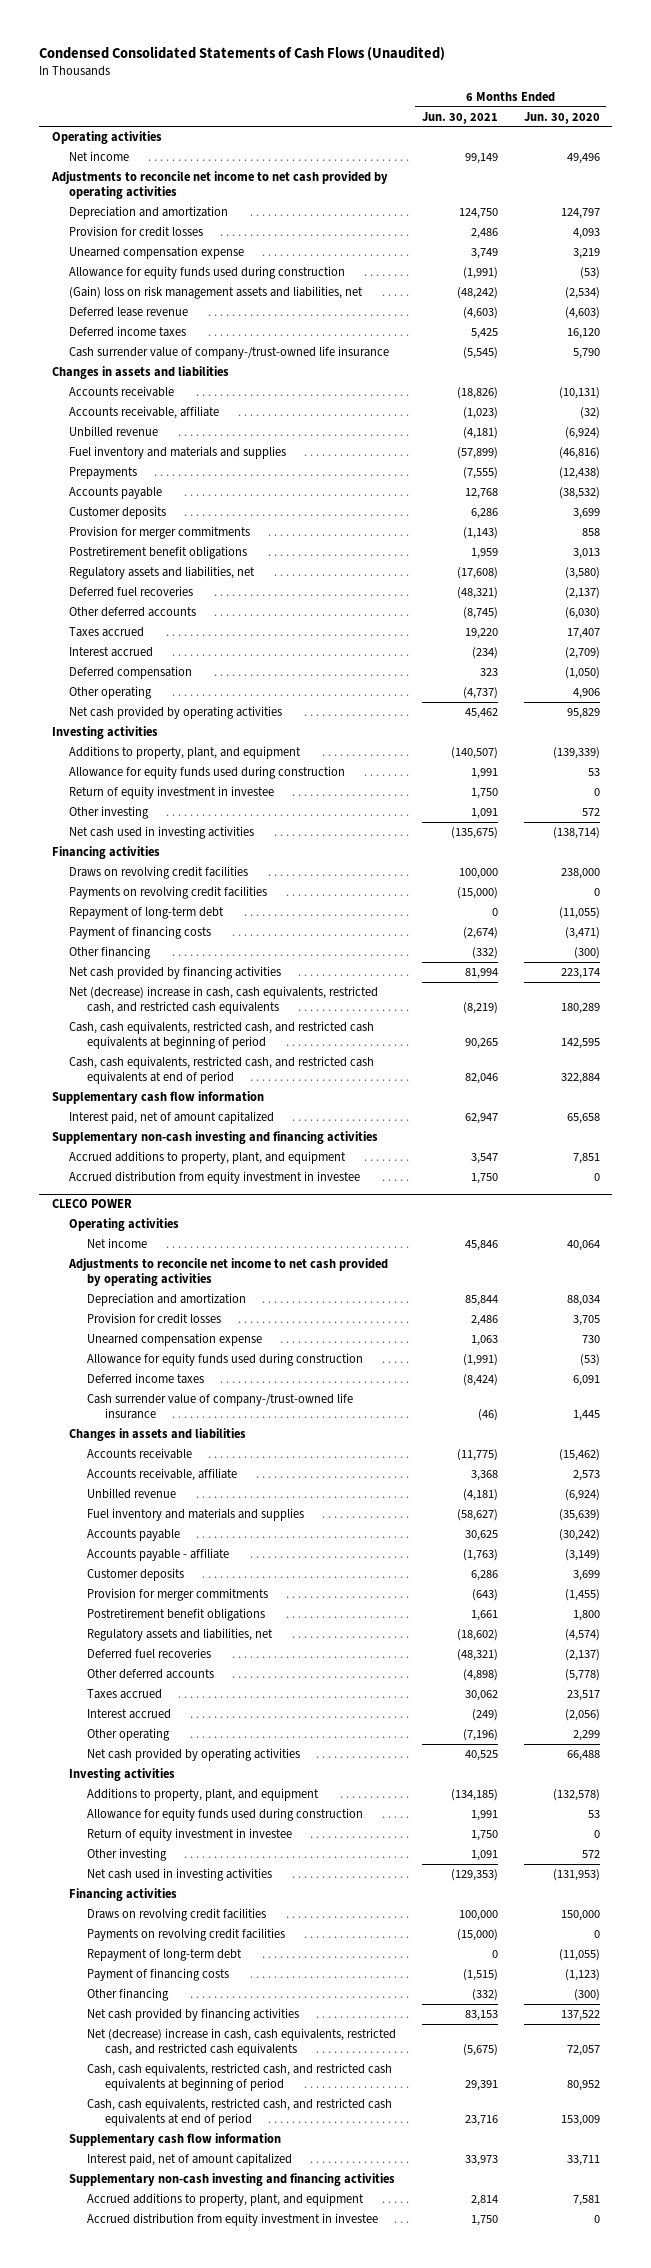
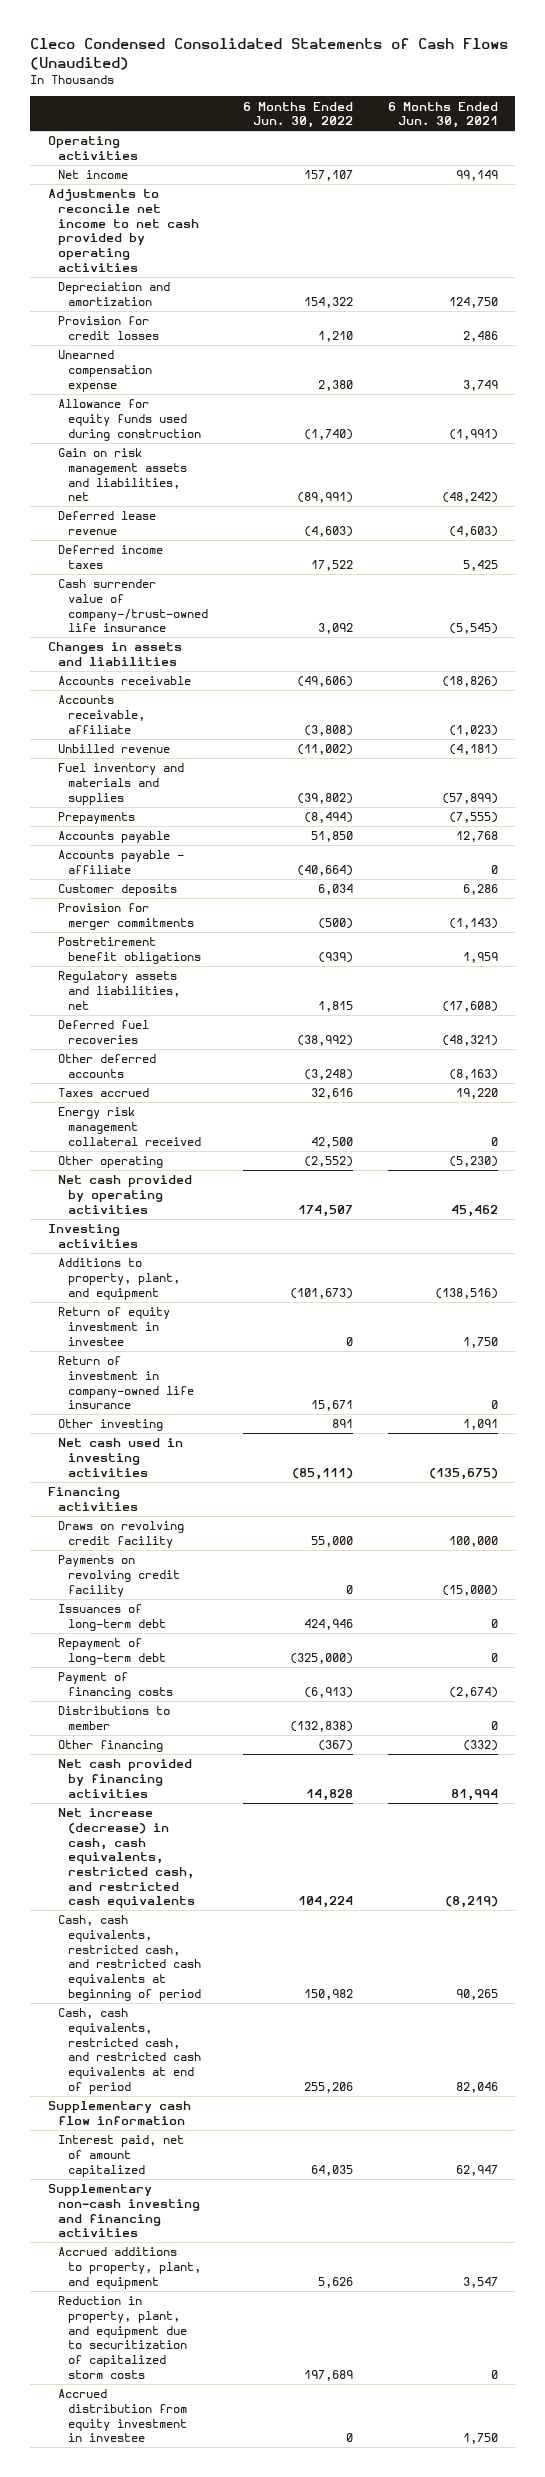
[38,45,445,61] Condensed Consolidated Statements of Cash Flows (Unaudited) -> [30,37,509,70] Cleco Condensed Consolidated Statements of Cash Flows (Unaudited)
[523,111,600,124] Jun. 30, 2020 -> none
none -> [242,101,353,129] 6 Months Ended Jun. 30, 2022
[69,285,364,299] (Gain) loss on risk management assets and liabilities, net -> [57,448,187,502] Gain on risk management assets and liabilities, net
none -> [57,850,184,874] Accounts payable - affiliate
[462,606,498,619] (8,745) -> [448,1068,498,1080] (8,163)
[69,646,154,657] Interest accrued -> none
[69,665,193,679] Deferred compensation -> none
none -> [57,1107,201,1146] Energy risk management collateral received
[462,686,498,699] (4,737) -> [448,1156,498,1168] (5,230)
[69,765,346,779] Allowance for equity funds used during construction -> none
[450,746,498,759] (140,507) -> [434,1287,498,1299] (138,516)
none -> [57,1356,194,1410] Return of investment in company-owned life insurance
[69,865,249,879] Draws on revolving credit facilities -> [57,1521,184,1548] Draws on revolving credit facility
[69,885,268,899] Payments on revolving credit facilities -> [57,1555,180,1597] Payments on revolving credit facility
none -> [57,1604,166,1631] Issuances of long-term debt
none -> [57,1706,170,1730] Distributions to member
[69,985,379,1014] Net (decrease) increase in cash, cash equivalents, restricted cash, and restricted cash equivalents -> [57,1808,195,1909] Net increase (decrease) in cash, cash equivalents, restricted cash, and restricted cash equivalents
[69,1170,361,1184] Accrued distribution from equity investment in investee -> none
[51,1199,132,1209] CLECO POWER -> none
[69,1217,180,1231] Operating activities -> none
[86,1237,147,1248] Net income -> none
[68,1257,389,1286] Adjustments to reconcile net income to net cash provided by operating activities -> none
[86,1292,246,1306] Depreciation and amortization -> none
[86,1312,221,1324] Provision for credit losses -> none
[86,1332,262,1346] Unearned compensation expense -> none
[86,1352,363,1366] Allowance for equity funds used during construction -> none
[86,1372,204,1384] Deferred income taxes -> none
[86,1392,353,1419] Cash surrender value of company-/trust-owned life insurance -> none
[69,1427,247,1441] Changes in assets and liabilities -> none
[86,1447,192,1459] Accounts receivable -> none
[86,1467,237,1481] Accounts receivable, affiliate -> none
[86,1487,176,1499] Unbilled revenue -> none
[86,1507,304,1521] Fuel inventory and materials and supplies -> none
[86,1528,180,1541] Accounts payable -> none
[86,1547,229,1561] Accounts payable - affiliate -> none
[86,1567,184,1581] Customer deposits -> none
[86,1587,268,1601] Provision for merger commitments -> none
[86,1607,265,1621] Postretirement benefit obligations -> none
[86,1627,273,1641] Regulatory assets and liabilities, net -> none
[86,1647,211,1659] Deferred fuel recoveries -> none
[86,1668,214,1679] Other deferred accounts -> none
[86,1688,162,1699] Taxes accrued -> none
[86,1708,171,1719] Interest accrued -> none
[86,1727,170,1741] Other operating -> none
[86,1747,300,1761] Net cash provided by operating activities -> none
[69,1767,176,1781] Investing activities -> none
[86,1787,319,1801] Additions to property, plant, and equipment -> none
[86,1807,363,1821] Allowance for equity funds used during construction -> none
[86,1827,292,1841] Return of equity investment in investee -> none
[86,1847,167,1861] Other investing -> none
[86,1867,272,1881] Net cash used in investing activities -> none
[69,1887,178,1901] Financing activities -> none
[86,1907,266,1921] Draws on revolving credit facilities -> none
[86,1927,285,1941] Payments on revolving credit facilities -> none
[86,1948,242,1961] Repayment of long-term debt -> none
[86,1967,229,1981] Payment of financing costs -> none
[86,1987,169,2001] Other financing -> none
[86,2007,299,2021] Net cash provided by financing activities -> none
[86,2027,396,2056] Net (decrease) increase in cash, cash equivalents, restricted cash, and restricted cash equivalents -> none
[86,2062,392,2091] Cash, cash equivalents, restricted cash, and restricted cash equivalents at beginning of period -> none
[86,2097,392,2126] Cash, cash equivalents, restricted cash, and restricted cash equivalents at end of period -> none
[69,2132,282,2146] Supplementary cash flow information -> none
[86,2152,292,2166] Interest paid, net of amount capitalized -> none
[69,2172,396,2186] Supplementary non-cash investing and financing activities -> none
[86,2192,364,2206] Accrued additions to property, plant, and equipment -> none
none -> [57,2296,187,2379] Reduction in property, plant, and equipment due to securitization of capitalized storm costs

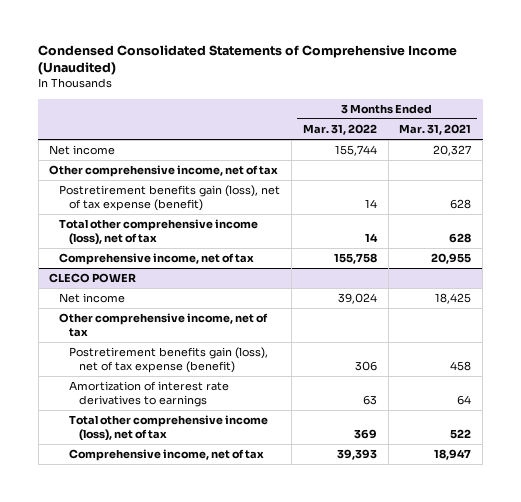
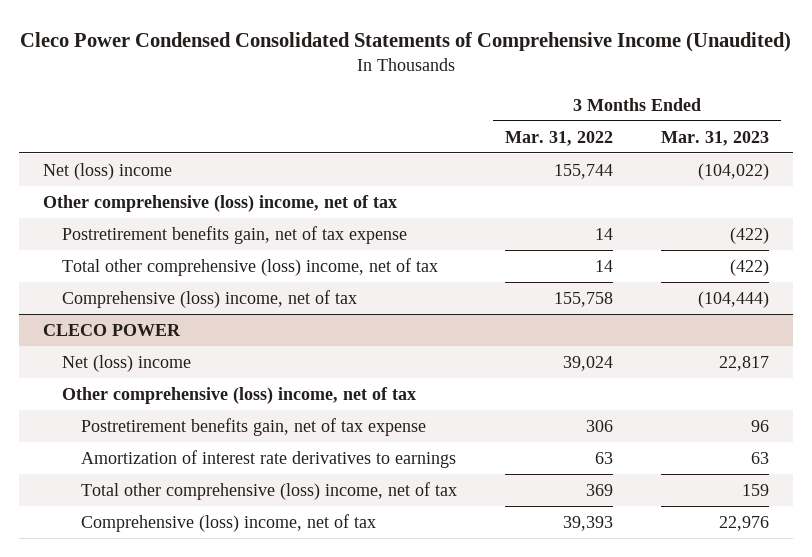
[38,45,458,76] Condensed Consolidated Statements of Comprehensive Income (Unaudited) -> [20,31,792,52] Cleco Power Condensed Consolidated Statements of Comprehensive Income (Unaudited)
[399,123,472,135] Mar. 31, 2021 -> none
none -> [660,130,769,146] Mar. 31, 2023
[49,145,116,156] Net income -> [43,162,173,180] Net (loss) income
[49,165,279,178] Other comprehensive income, net of tax -> [43,194,398,212] Other comprehensive (loss) income, net of tax
[59,185,281,212] Postretirement benefits gain (loss), net of tax expense (benefit) -> [62,225,408,244] Postretirement benefits gain, net of tax expense
[59,219,259,246] Total other comprehensive income (loss), net of tax -> [62,257,439,276] Total other comprehensive (loss) income, net of tax
[59,253,255,266] Comprehensive income, net of tax -> [62,289,358,308] Comprehensive (loss) income, net of tax
[59,293,126,304] Net income -> [62,354,192,372] Net (loss) income
[59,313,269,338] Other comprehensive income, net of tax -> [62,386,417,404] Other comprehensive (loss) income, net of tax
[68,347,268,374] Postretirement benefits gain (loss), net of tax expense (benefit) -> [81,417,427,436] Postretirement benefits gain, net of tax expense
[68,415,268,442] Total other comprehensive income (loss), net of tax -> [81,481,458,500] Total other comprehensive (loss) income, net of tax
[68,449,264,462] Comprehensive income, net of tax -> [81,513,377,532] Comprehensive (loss) income, net of tax

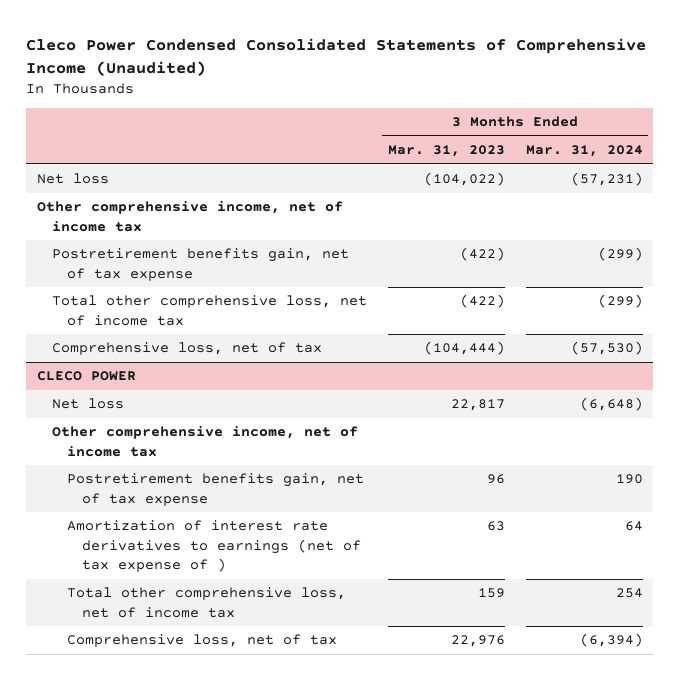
[505,130,614,146] Mar. 31, 2022 -> none
none -> [525,145,643,158] Mar. 31, 2024
[43,162,173,180] Net (loss) income -> [36,173,109,185] Net loss
[43,194,398,212] Other comprehensive (loss) income, net of tax -> [36,201,343,232] Other comprehensive income, net of income tax
[62,257,439,276] Total other comprehensive (loss) income, net of tax -> [51,295,367,326] Total other comprehensive loss, net of income tax
[62,289,358,308] Comprehensive (loss) income, net of tax -> [51,342,322,356] Comprehensive loss, net of tax
[62,354,192,372] Net (loss) income -> [51,398,124,410] Net loss
[62,386,417,404] Other comprehensive (loss) income, net of tax -> [51,426,358,457] Other comprehensive income, net of income tax
[81,449,457,468] Amortization of interest rate derivatives to earnings -> [66,520,361,573] Amortization of interest rate derivatives to earnings (net of tax expense of )
[81,481,458,500] Total other comprehensive (loss) income, net of tax -> [66,587,346,618] Total other comprehensive loss, net of income tax
[81,513,377,532] Comprehensive (loss) income, net of tax -> [66,634,337,648] Comprehensive loss, net of tax

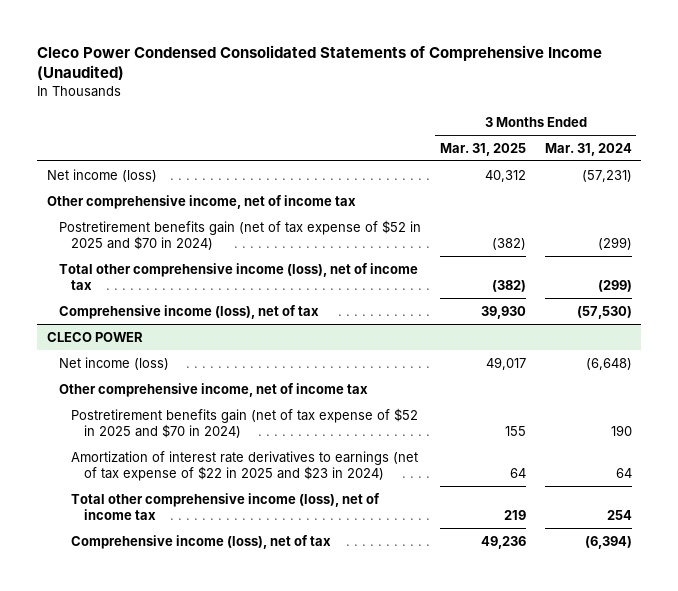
[387,145,505,158] Mar. 31, 2023 -> none
none -> [439,142,526,156] Mar. 31, 2025
[36,173,109,185] Net loss -> [46,168,157,182] Net income (loss)
[51,248,349,281] Postretirement benefits gain, net of tax expense -> [59,219,422,250] Postretirement benefits gain (net of tax expense of $52 in 2025 and $70 in 2024)
[51,295,367,326] Total other comprehensive loss, net of income tax -> [59,262,419,290] Total other comprehensive income (loss), net of income tax
[51,342,322,356] Comprehensive loss, net of tax -> [59,304,320,319] Comprehensive income (loss), net of tax
[51,398,124,410] Net loss -> [59,356,170,370] Net income (loss)
[66,473,364,506] Postretirement benefits gain, net of tax expense -> [71,407,419,438] Postretirement benefits gain (net of tax expense of $52 in 2025 and $70 in 2024)
[66,520,361,573] Amortization of interest rate derivatives to earnings (net of tax expense of ) -> [71,450,419,481] Amortization of interest rate derivatives to earnings (net of tax expense of $22 in 2025 and $23 in 2024)
[66,587,346,618] Total other comprehensive loss, net of income tax -> [71,492,381,520] Total other comprehensive income (loss), net of income tax
[66,634,337,648] Comprehensive loss, net of tax -> [71,534,332,549] Comprehensive income (loss), net of tax

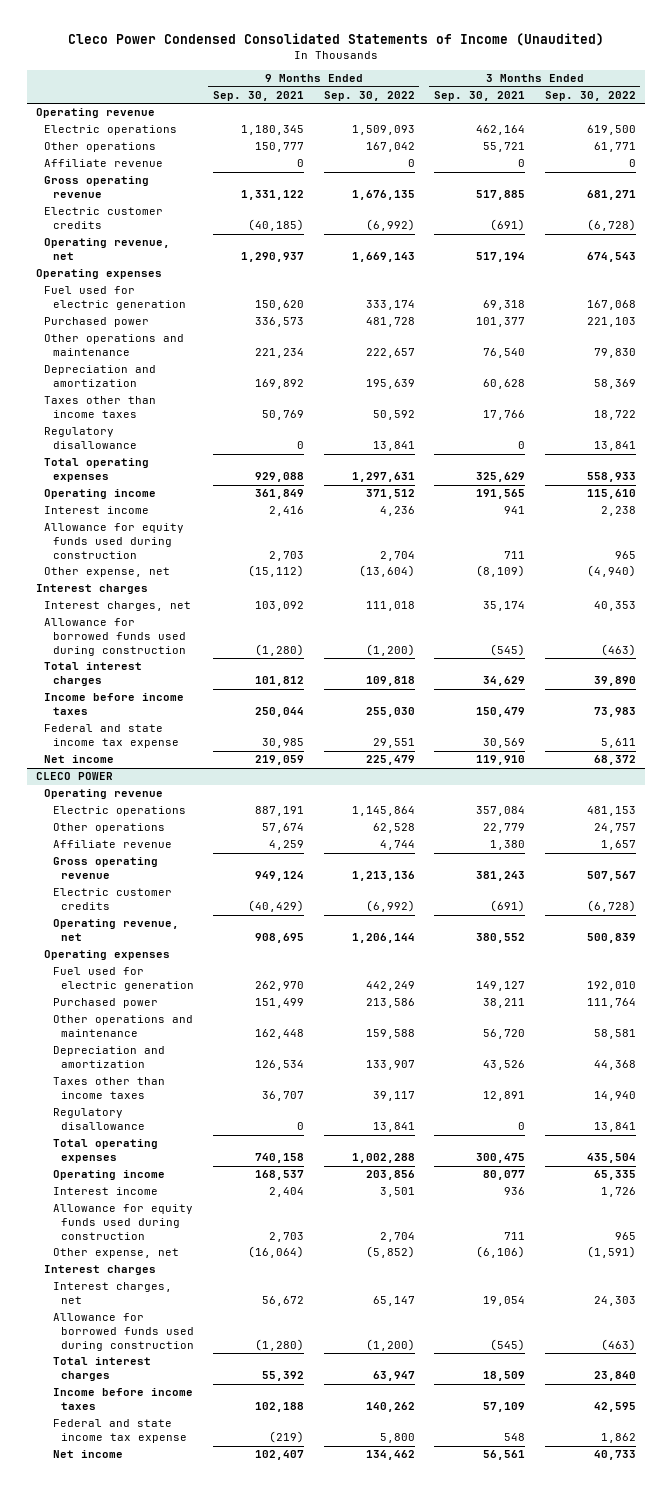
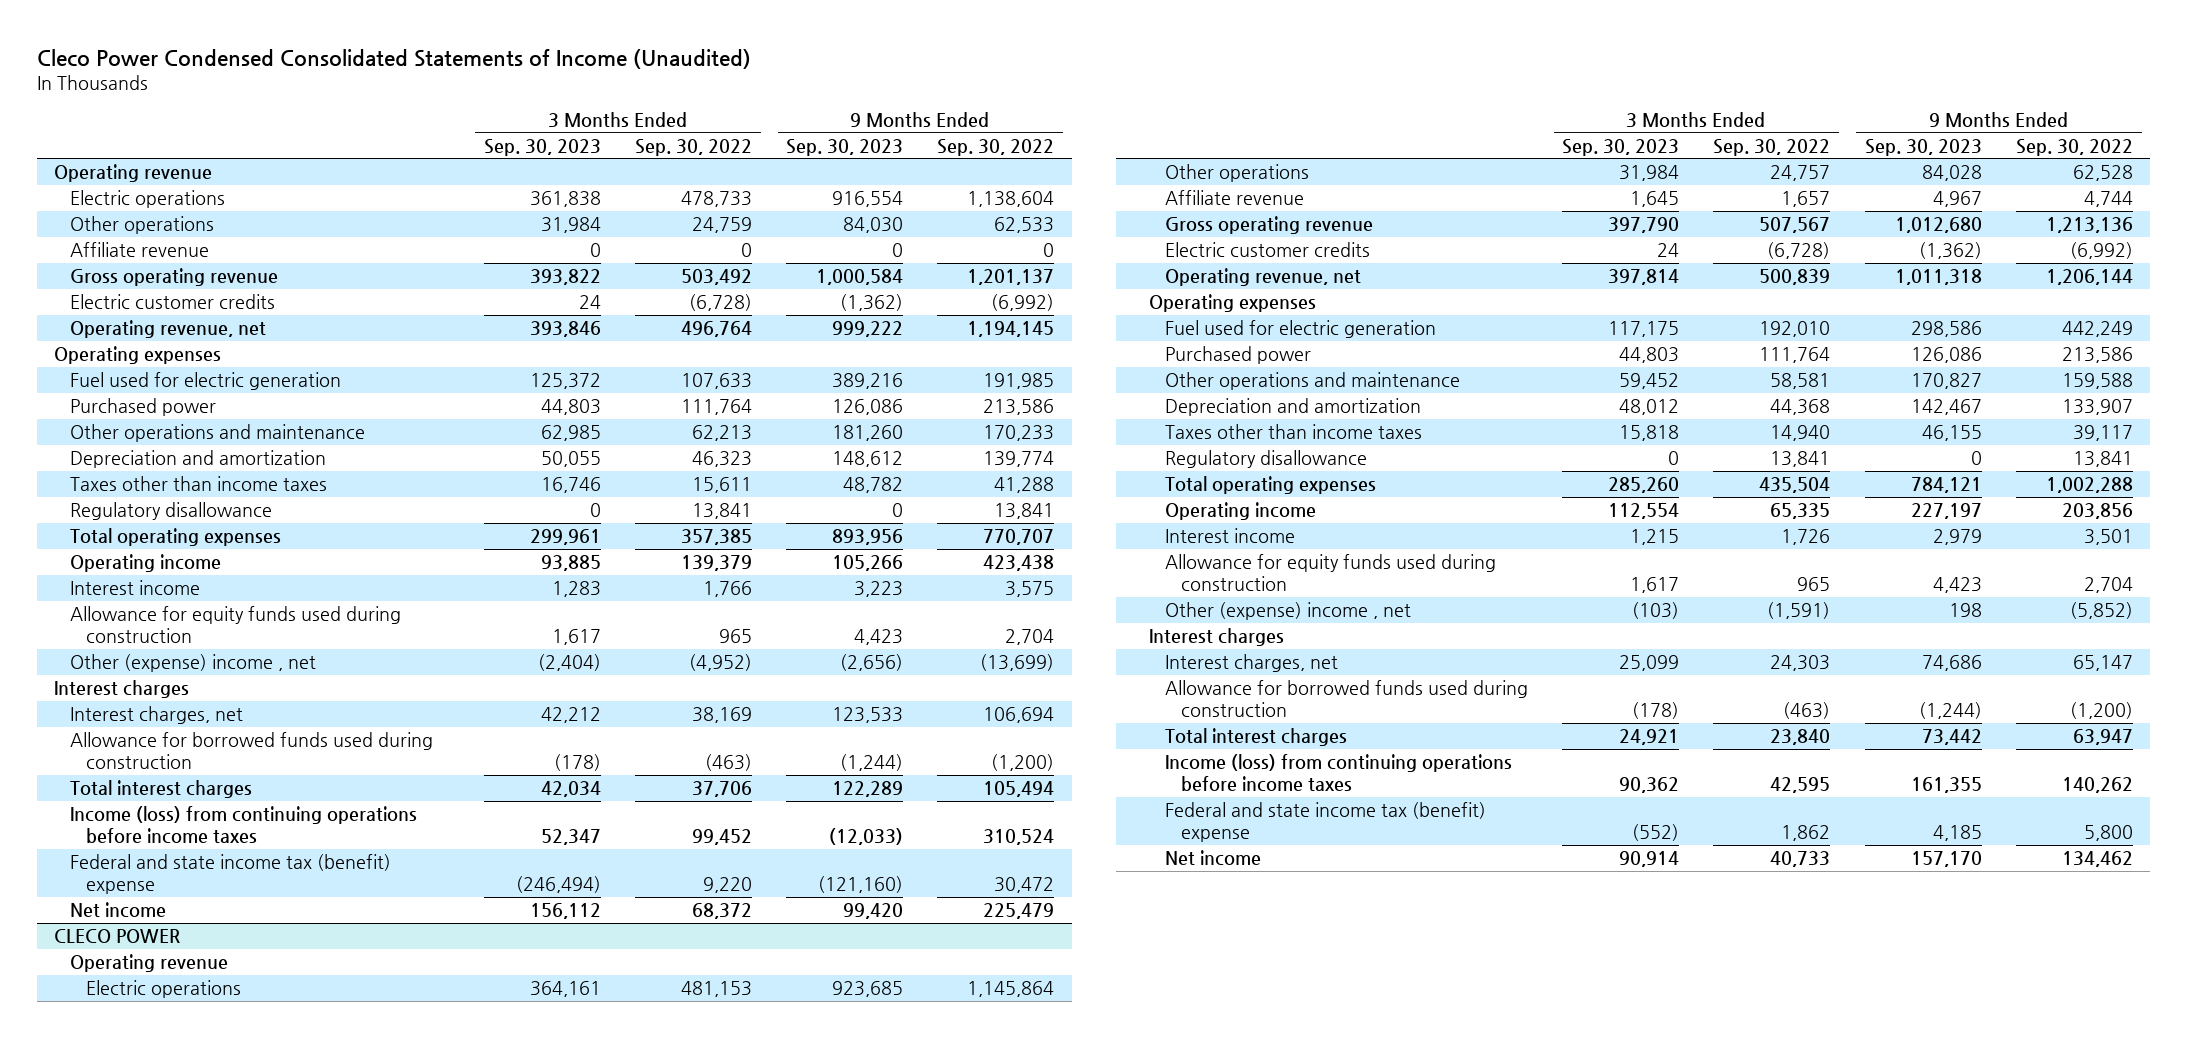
[213,90,305,101] Sep. 30, 2021 -> none
[434,90,526,101] Sep. 30, 2021 -> none
none -> [483,138,601,156] Sep. 30, 2023
none -> [786,138,904,156] Sep. 30, 2023
[351,125,415,136] 1,509,093 -> [967,191,1055,208] 1,138,604
[586,125,636,136] 619,500 -> [680,191,752,208] 478,733
[365,142,415,153] 167,042 -> [994,217,1055,234] 62,533
[593,142,636,153] 61,771 -> [691,217,752,234] 24,759
[351,190,415,201] 1,676,135 -> [967,269,1055,286] 1,201,137
[586,190,636,201] 681,271 -> [680,269,752,286] 503,492
[351,252,415,263] 1,669,143 -> [967,321,1055,338] 1,194,145
[586,252,636,263] 674,543 -> [680,321,752,338] 496,764
[365,300,415,311] 333,174 -> [983,373,1055,390] 191,985
[586,300,636,311] 167,068 -> [680,373,752,390] 107,633
[365,317,415,328] 481,728 -> [983,399,1055,416] 213,586
[586,317,636,328] 221,103 -> [680,399,752,416] 111,764
[365,348,415,359] 222,657 -> [983,425,1055,442] 170,233
[593,348,636,359] 79,830 -> [691,425,752,442] 62,213
[365,379,415,390] 195,639 -> [983,451,1055,468] 139,774
[593,379,636,390] 58,369 -> [691,451,752,468] 46,323
[372,410,415,421] 50,592 -> [994,477,1055,494] 41,288
[593,410,636,421] 18,722 -> [691,477,752,494] 15,611
[351,472,415,483] 1,297,631 -> [983,529,1055,546] 770,707
[586,472,636,483] 558,933 -> [680,529,752,546] 357,385
[365,489,415,500] 371,512 -> [983,555,1055,572] 423,438
[586,489,636,500] 115,610 -> [680,555,752,572] 139,379
[379,506,415,517] 4,236 -> [1005,581,1055,598] 3,575
[600,506,636,517] 2,238 -> [702,581,752,598] 1,766
[44,567,171,578] Other expense, net -> [70,654,317,673] Other (expense) income , net
[358,565,415,578] (13,604) -> [980,654,1055,672] (13,699)
[586,565,636,578] (4,940) -> [688,654,752,672] (4,952)
[365,601,415,612] 111,018 -> [983,707,1055,724] 106,694
[593,601,636,612] 40,353 -> [691,707,752,724] 38,169
[365,676,415,687] 109,818 -> [983,781,1055,798] 105,494
[593,676,636,687] 39,890 -> [691,781,752,798] 37,706
[44,693,185,716] Income before income taxes -> [70,806,418,844] Income (loss) from continuing operations before income taxes
[365,707,415,718] 255,030 -> [983,828,1055,845] 310,524
[593,707,636,718] 73,983 -> [691,828,752,845] 99,452
[44,724,179,749] Federal and state income tax expense -> [70,854,392,894] Federal and state income tax (benefit) expense
[372,738,415,749] 29,551 -> [994,876,1055,893] 30,472
[600,738,636,749] 5,611 -> [702,876,752,893] 9,220
[52,1248,179,1259] Other expense, net -> [1164,602,1411,621] Other (expense) income , net
[52,1388,193,1411] Income before income taxes -> [1164,754,1512,792] Income (loss) from continuing operations before income taxes
[52,1419,187,1444] Federal and state income tax expense -> [1164,802,1486,842] Federal and state income tax (benefit) expense

